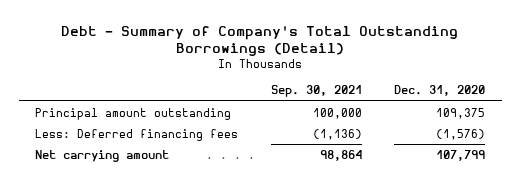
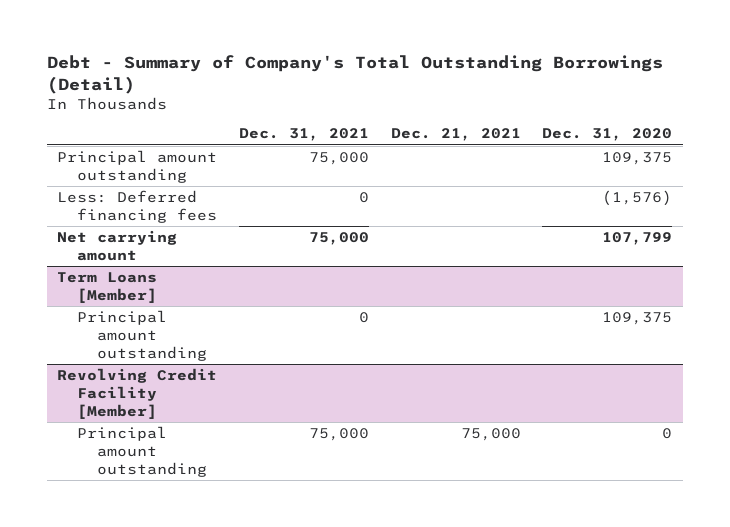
[270,85,362,98] Sep. 30, 2021 -> none
none -> [239,128,370,142] Dec. 31, 2021
none -> [390,128,521,142] Dec. 21, 2021
none -> [57,271,158,303] Term Loans [Member]
none -> [77,309,207,361] Principal amount outstanding
none -> [57,367,218,419] Revolving Credit Facility [Member]
none -> [77,425,207,477] Principal amount outstanding

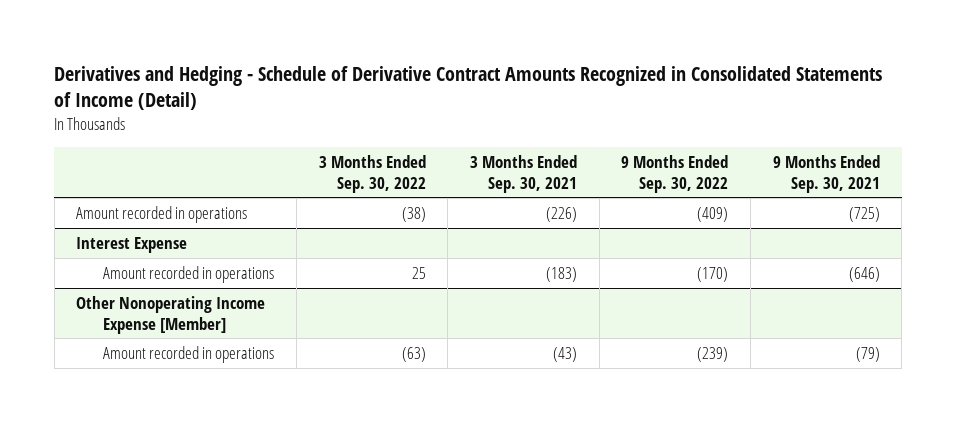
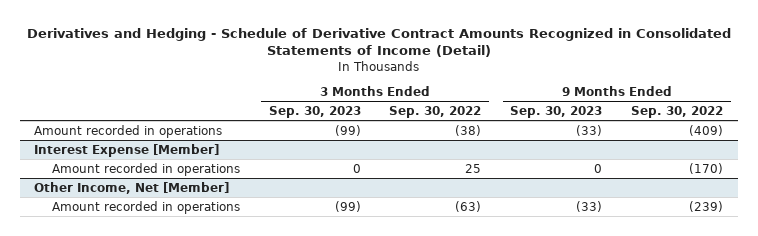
[470,154,578,193] 3 Months Ended Sep. 30, 2021 -> none
[772,154,880,193] 9 Months Ended Sep. 30, 2021 -> none
none -> [268,105,361,118] Sep. 30, 2023
none -> [510,105,603,118] Sep. 30, 2023
[76,236,188,253] Interest Expense -> [34,143,220,157] Interest Expense [Member]
[76,295,266,334] Other Nonoperating Income Expense [Member] -> [34,181,230,194] Other Income, Net [Member]

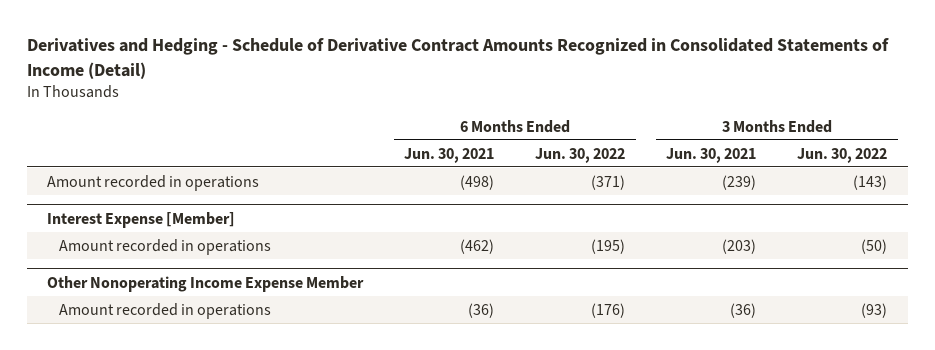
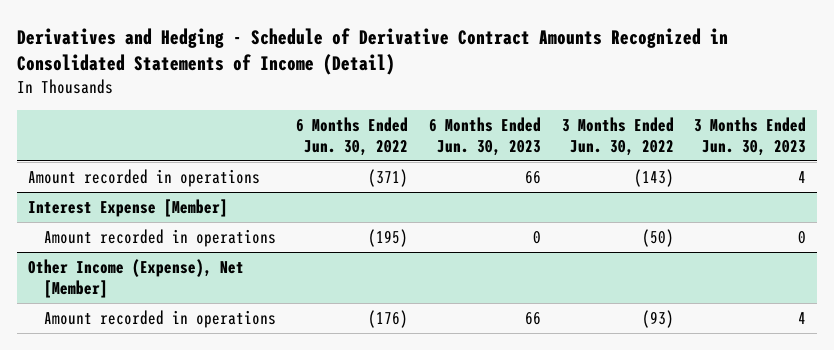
[404,147,495,163] Jun. 30, 2021 -> none
[666,147,757,163] Jun. 30, 2021 -> none
none -> [428,116,541,156] 6 Months Ended Jun. 30, 2023
none -> [694,116,807,156] 3 Months Ended Jun. 30, 2023
[47,275,365,292] Other Nonoperating Income Expense Member -> [27,258,244,298] Other Income (Expense), Net [Member]

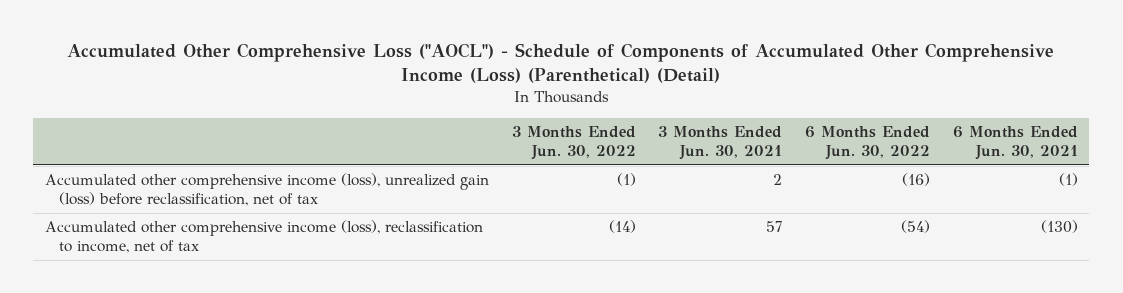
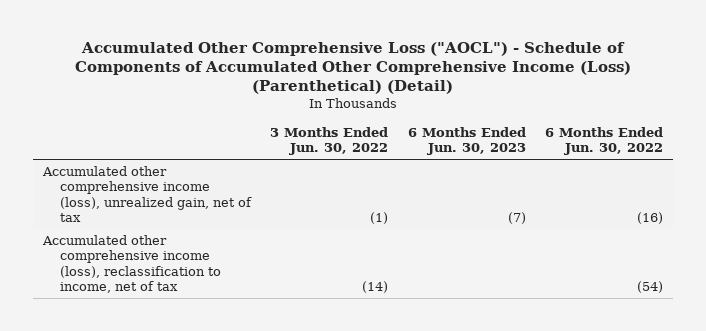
[658,126,783,161] 3 Months Ended Jun. 30, 2021 -> none
[952,126,1078,161] 6 Months Ended Jun. 30, 2021 -> none
none -> [407,127,526,156] 6 Months Ended Jun. 30, 2023
[44,173,489,207] Accumulated other comprehensive income (loss), unrealized gain (loss) before reclassification, net of tax -> [41,166,252,222] Accumulated other comprehensive income (loss), unrealized gain, net of tax

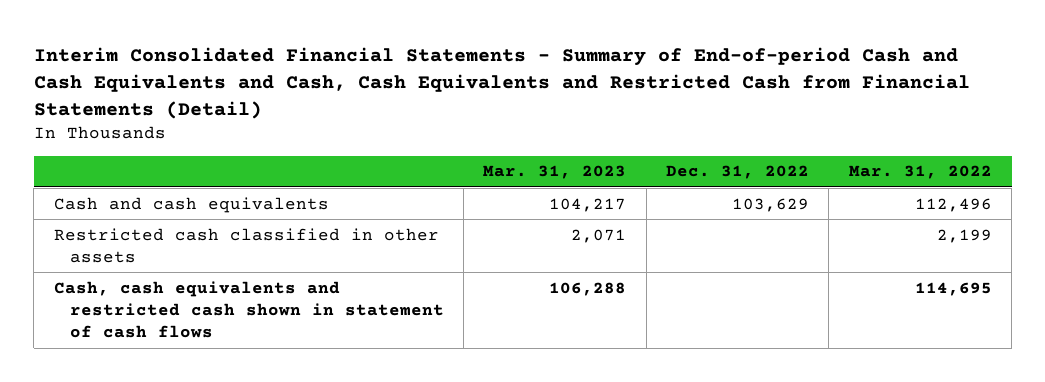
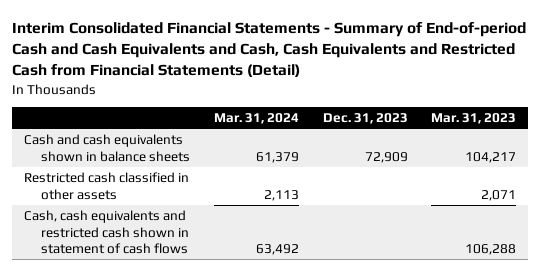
[665,165,809,180] Dec. 31, 2022 -> none
[848,165,992,180] Mar. 31, 2022 -> none
none -> [213,113,299,125] Mar. 31, 2024
none -> [322,113,408,125] Dec. 31, 2023
[53,196,329,213] Cash and cash equivalents -> [23,133,190,162] Cash and cash equivalents shown in balance sheets

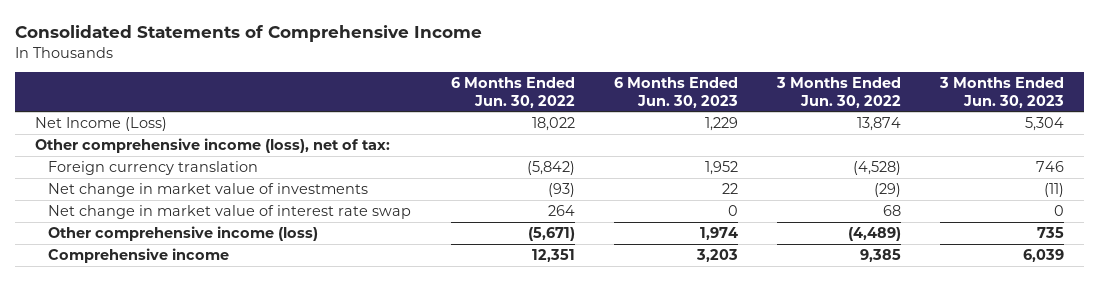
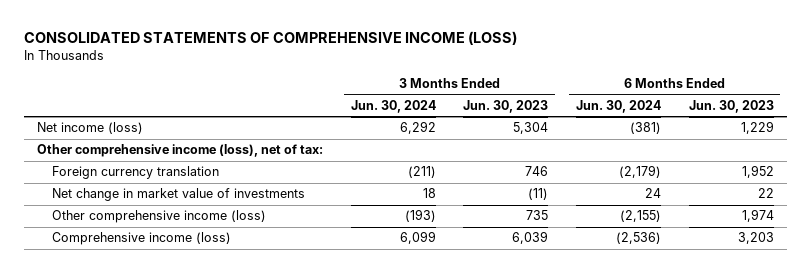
[15,24,483,42] Consolidated Statements of Comprehensive Income -> [23,31,517,46] CONSOLIDATED STATEMENTS OF COMPREHENSIVE INCOME (LOSS)
[450,77,575,108] 6 Months Ended Jun. 30, 2022 -> none
[775,77,901,108] 3 Months Ended Jun. 30, 2022 -> none
none -> [350,99,436,113] Jun. 30, 2024
none -> [575,99,661,113] Jun. 30, 2024
[34,116,167,131] Net Income (Loss) -> [37,122,144,135] Net income (loss)
[48,204,412,219] Net change in market value of interest rate swap -> none
[48,247,230,263] Comprehensive income -> [51,232,231,246] Comprehensive income (loss)

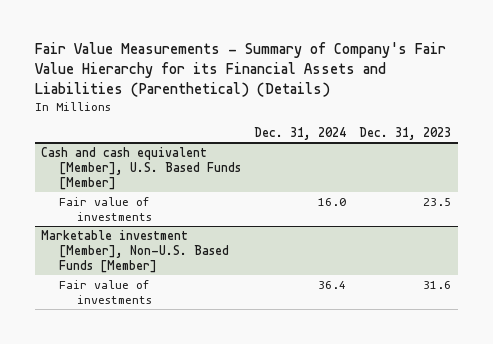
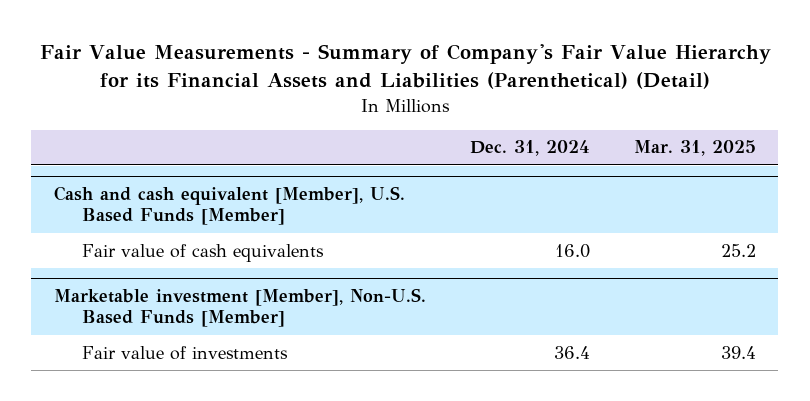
[34,42,446,97] Fair Value Measurements - Summary of Company's Fair Value Hierarchy for its Financial Assets and Liabilities (Parenthetical) (Details) -> [39,44,771,90] Fair Value Measurements - Summary of Company's Fair Value Hierarchy for its Financial Assets and Liabilities (Parenthetical) (Detail)
[359,127,452,141] Dec. 31, 2023 -> none
none -> [634,140,757,157] Mar. 31, 2025
[59,196,153,221] Fair value of investments -> [82,243,325,262] Fair value of cash equivalents

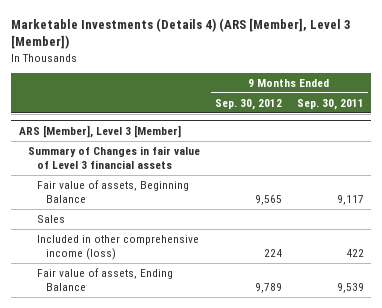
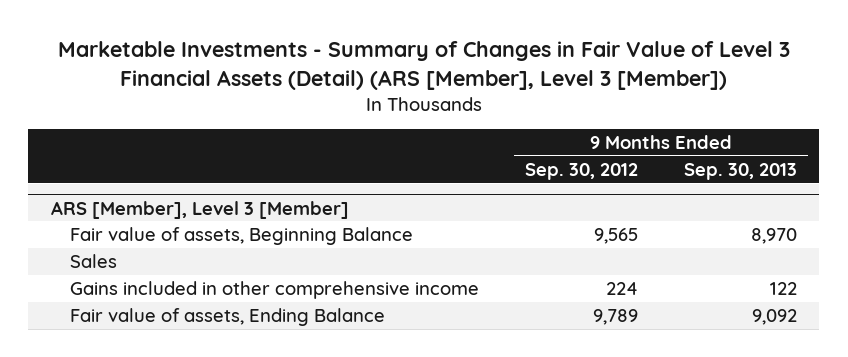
[11,17,352,50] Marketable Investments (Details 4) (ARS [Member], Level 3 [Member]) -> [57,41,790,90] Marketable Investments - Summary of Changes in Fair Value of Level 3 Financial Assets (Detail) (ARS [Member], Level 3 [Member])
[296,98,364,110] Sep. 30, 2011 -> none
none -> [683,162,797,180] Sep. 30, 2013
[27,145,200,169] Summary of Changes in fair value of Level 3 financial assets -> none
[37,234,200,260] Included in other comprehensive income (loss) -> [70,280,480,299] Gains included in other comprehensive income

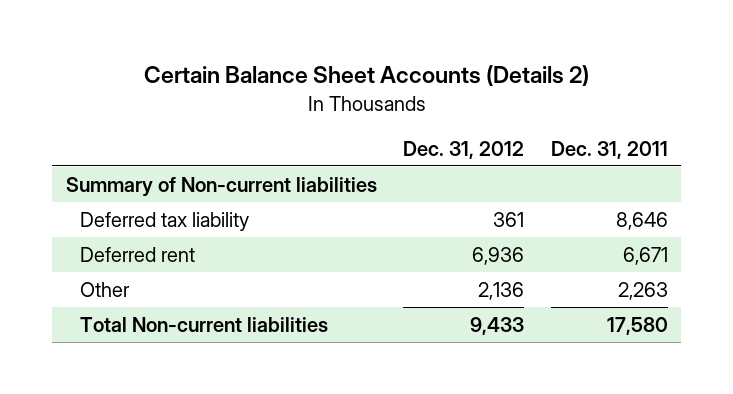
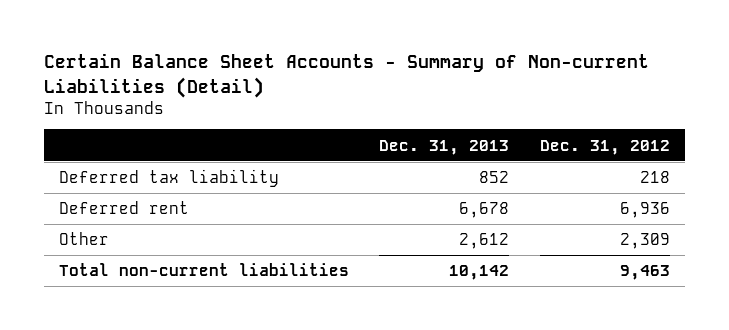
[143,65,589,87] Certain Balance Sheet Accounts (Details 2) -> [44,53,650,98] Certain Balance Sheet Accounts - Summary of Non-current Liabilities (Detail)
[550,140,668,159] Dec. 31, 2011 -> none
none -> [379,139,510,155] Dec. 31, 2013
[65,176,377,197] Summary of Non-current liabilities -> none
[493,211,525,227] 361 -> [639,171,670,184] 218
[478,281,525,300] 2,136 -> [619,233,670,250] 2,309
[80,316,329,332] Total Non-current liabilities -> [59,263,350,277] Total non-current liabilities
[470,316,525,335] 9,433 -> [619,265,670,281] 9,463

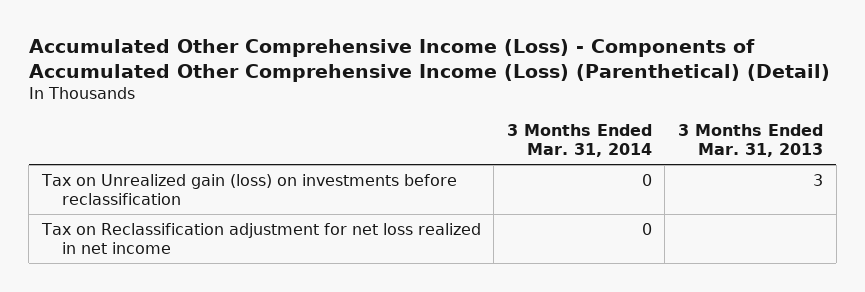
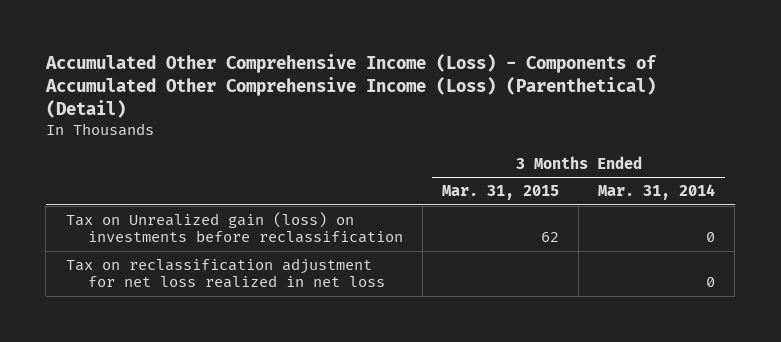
[677,123,823,158] 3 Months Ended Mar. 31, 2013 -> none
none -> [441,185,559,201] Mar. 31, 2015
[40,222,481,255] Tax on Reclassification adjustment for net loss realized in net income -> [65,257,385,289] Tax on reclassification adjustment for net loss realized in net loss

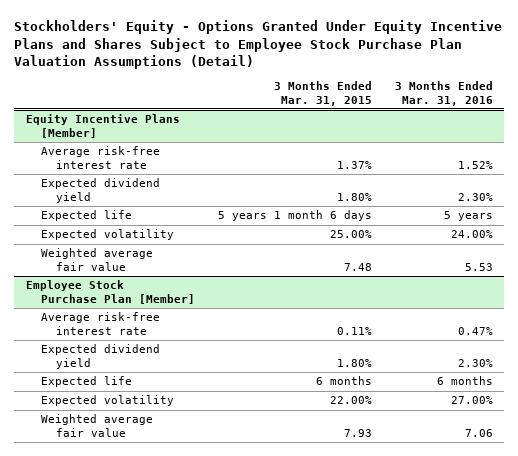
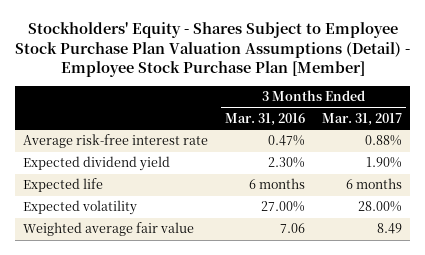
[14,20,503,69] Stockholders' Equity - Options Granted Under Equity Incentive Plans and Shares Subject to Employee Stock Purchase Plan Valuation Assumptions (Detail) -> [14,22,410,78] Stockholders' Equity - Shares Subject to Employee Stock Purchase Plan Valuation Assumptions (Detail) - Employee Stock Purchase Plan [Member]
[273,81,372,106] 3 Months Ended Mar. 31, 2015 -> none
none -> [321,112,402,126] Mar. 31, 2017
[25,114,180,138] Equity Incentive Plans [Member] -> none
[41,146,161,169] Average risk-free interest rate -> none
[41,178,161,203] Expected dividend yield -> none
[41,210,133,222] Expected life -> none
[41,229,175,241] Expected volatility -> none
[41,248,154,271] Weighted average fair value -> none
[25,280,196,304] Employee Stock Purchase Plan [Member] -> none

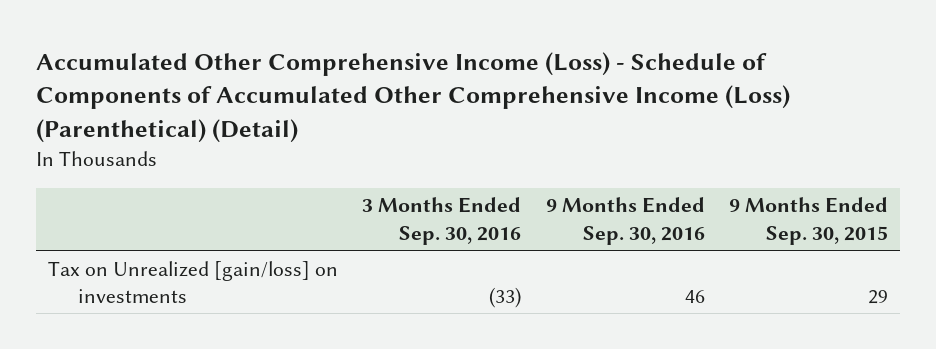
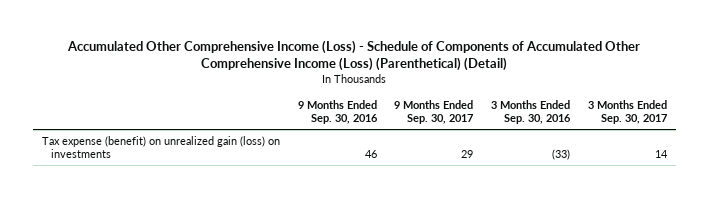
[729,197,889,245] 9 Months Ended Sep. 30, 2015 -> none
none -> [394,100,474,125] 9 Months Ended Sep. 30, 2017
none -> [587,100,667,125] 3 Months Ended Sep. 30, 2017
[48,260,339,303] Tax on Unrealized [gain/loss] on investments -> [42,135,281,158] Tax expense (benefit) on unrealized gain (loss) on investments

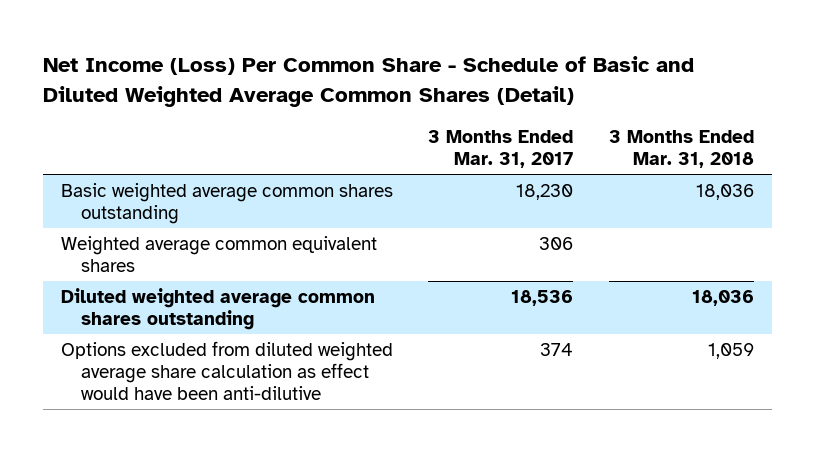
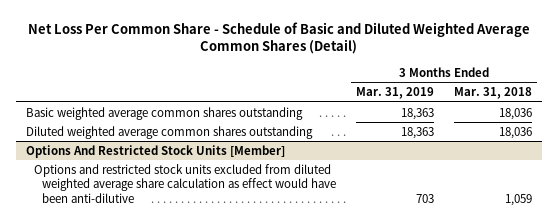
[42,56,694,108] Net Income (Loss) Per Common Share - Schedule of Basic and Diluted Weighted Average Common Shares (Detail) -> [28,21,531,55] Net Loss Per Common Share - Schedule of Basic and Diluted Weighted Average Common Shares (Detail)
[428,130,574,169] 3 Months Ended Mar. 31, 2017 -> none
none -> [356,87,435,100] Mar. 31, 2019
[60,235,377,273] Weighted average common equivalent shares -> none
none -> [26,144,286,158] Options And Restricted Stock Units [Member]
[60,340,393,401] Options excluded from diluted weighted average share calculation as effect would have been anti-dilutive -> [34,163,337,203] Options and restricted stock units excluded from diluted weighted average share calculation as effect would have been anti-dilutive

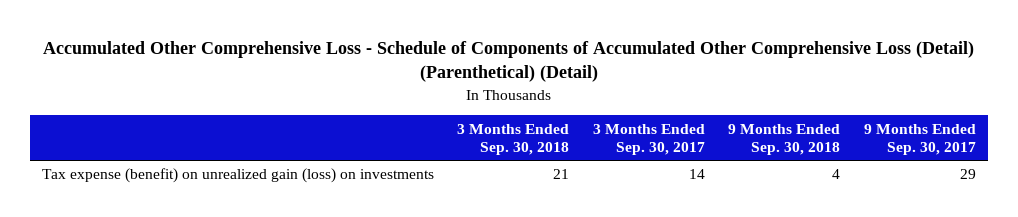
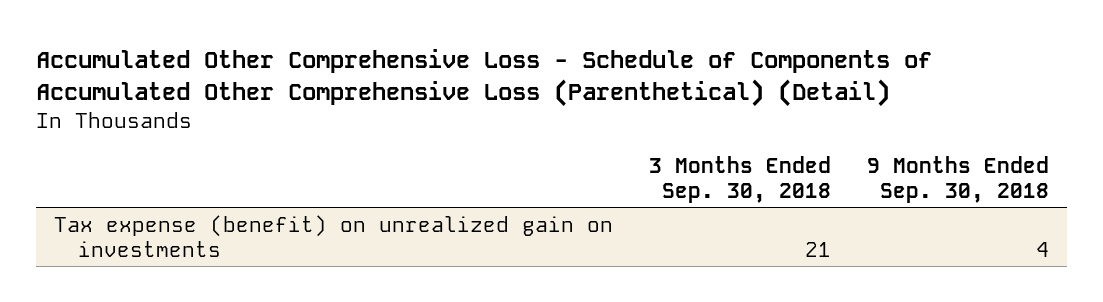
[42,41,974,83] Accumulated Other Comprehensive Loss - Schedule of Components of Accumulated Other Comprehensive Loss (Detail) (Parenthetical) (Detail) -> [36,49,933,108] Accumulated Other Comprehensive Loss - Schedule of Components of Accumulated Other Comprehensive Loss (Parenthetical) (Detail)
[592,123,705,156] 3 Months Ended Sep. 30, 2017 -> none
[864,123,977,156] 9 Months Ended Sep. 30, 2017 -> none
[41,168,434,184] Tax expense (benefit) on unrealized gain (loss) on investments -> [54,214,614,258] Tax expense (benefit) on unrealized gain on investments

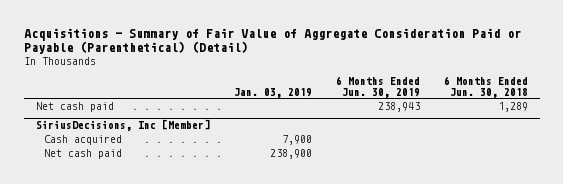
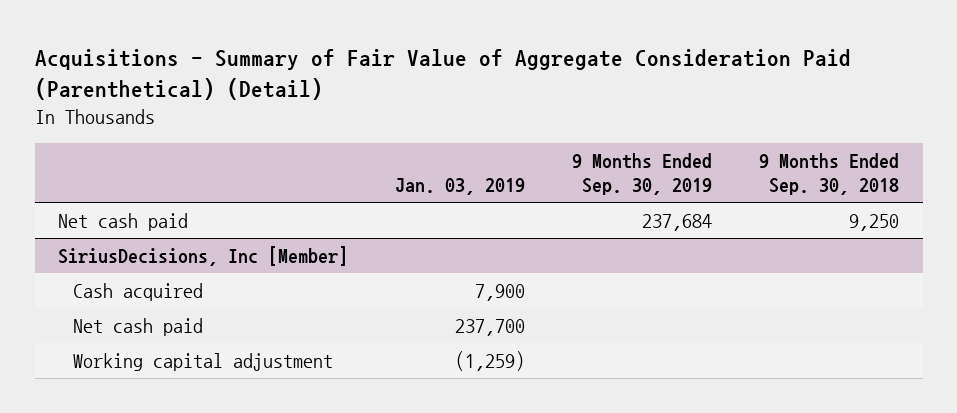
[23,28,521,55] Acquisitions - Summary of Fair Value of Aggregate Consideration Paid or Payable (Parenthetical) (Detail) -> [34,49,851,101] Acquisitions - Summary of Fair Value of Aggregate Consideration Paid (Parenthetical) (Detail)
[335,76,420,98] 6 Months Ended Jun. 30, 2019 -> none
[443,76,528,98] 6 Months Ended Jun. 30, 2018 -> none
none -> [572,152,713,196] 9 Months Ended Sep. 30, 2019
none -> [759,152,900,196] 9 Months Ended Sep. 30, 2018
[269,149,312,160] 238,900 -> [455,318,526,336] 237,700
none -> [73,352,334,371] Working capital adjustment

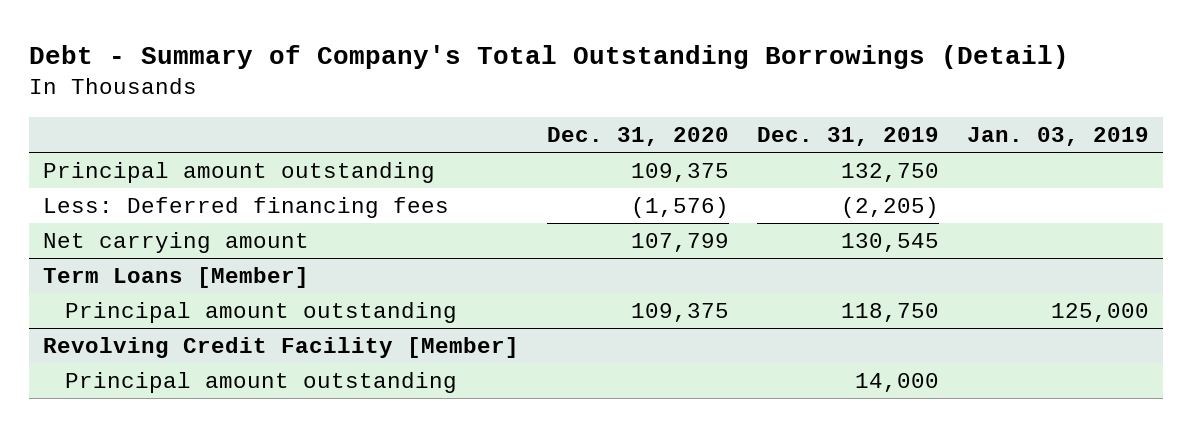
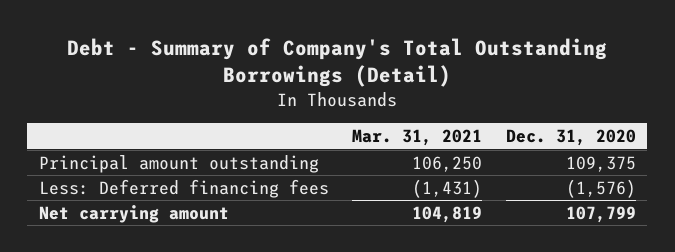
[756,127,939,147] Dec. 31, 2019 -> none
[967,127,1150,147] Jan. 03, 2019 -> none
none -> [352,129,483,147] Mar. 31, 2021
[42,267,309,289] Term Loans [Member] -> none
[64,302,457,324] Principal amount outstanding -> none
[42,337,519,359] Revolving Credit Facility [Member] -> none
[64,372,457,394] Principal amount outstanding -> none

